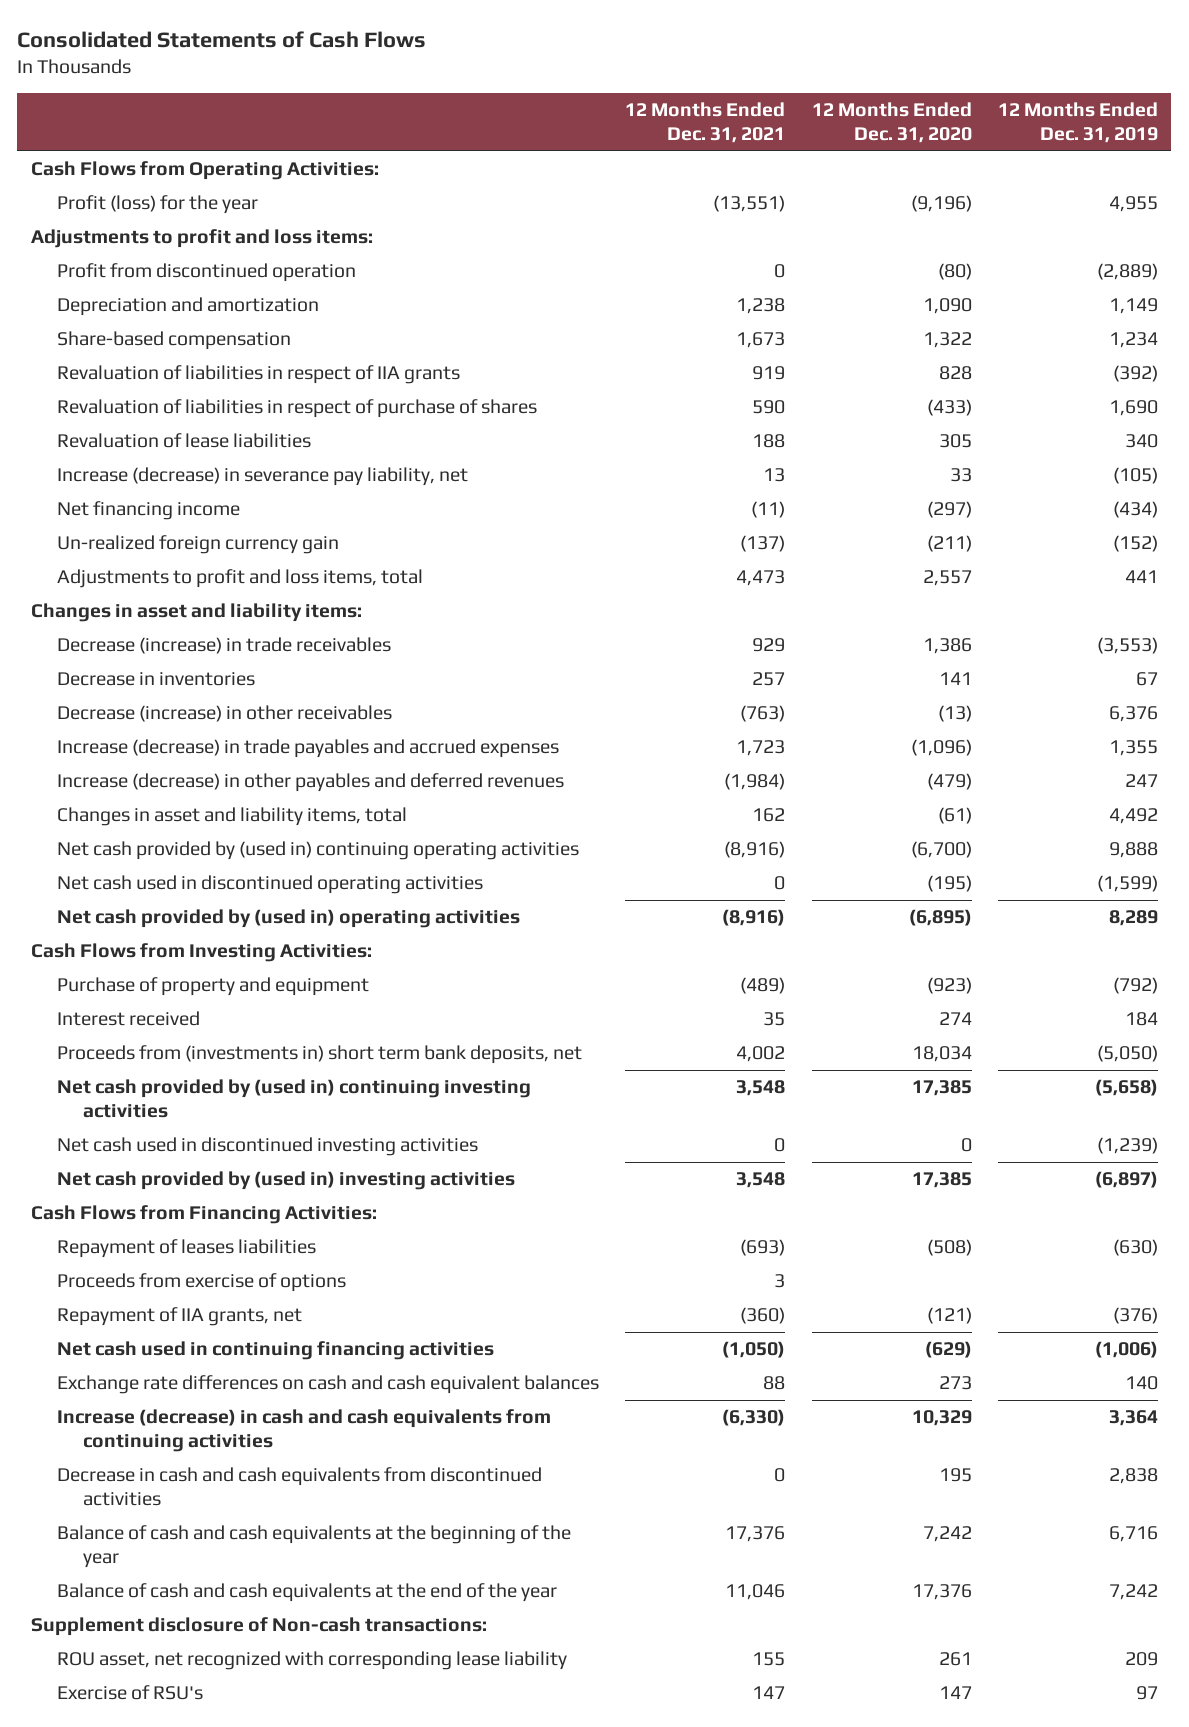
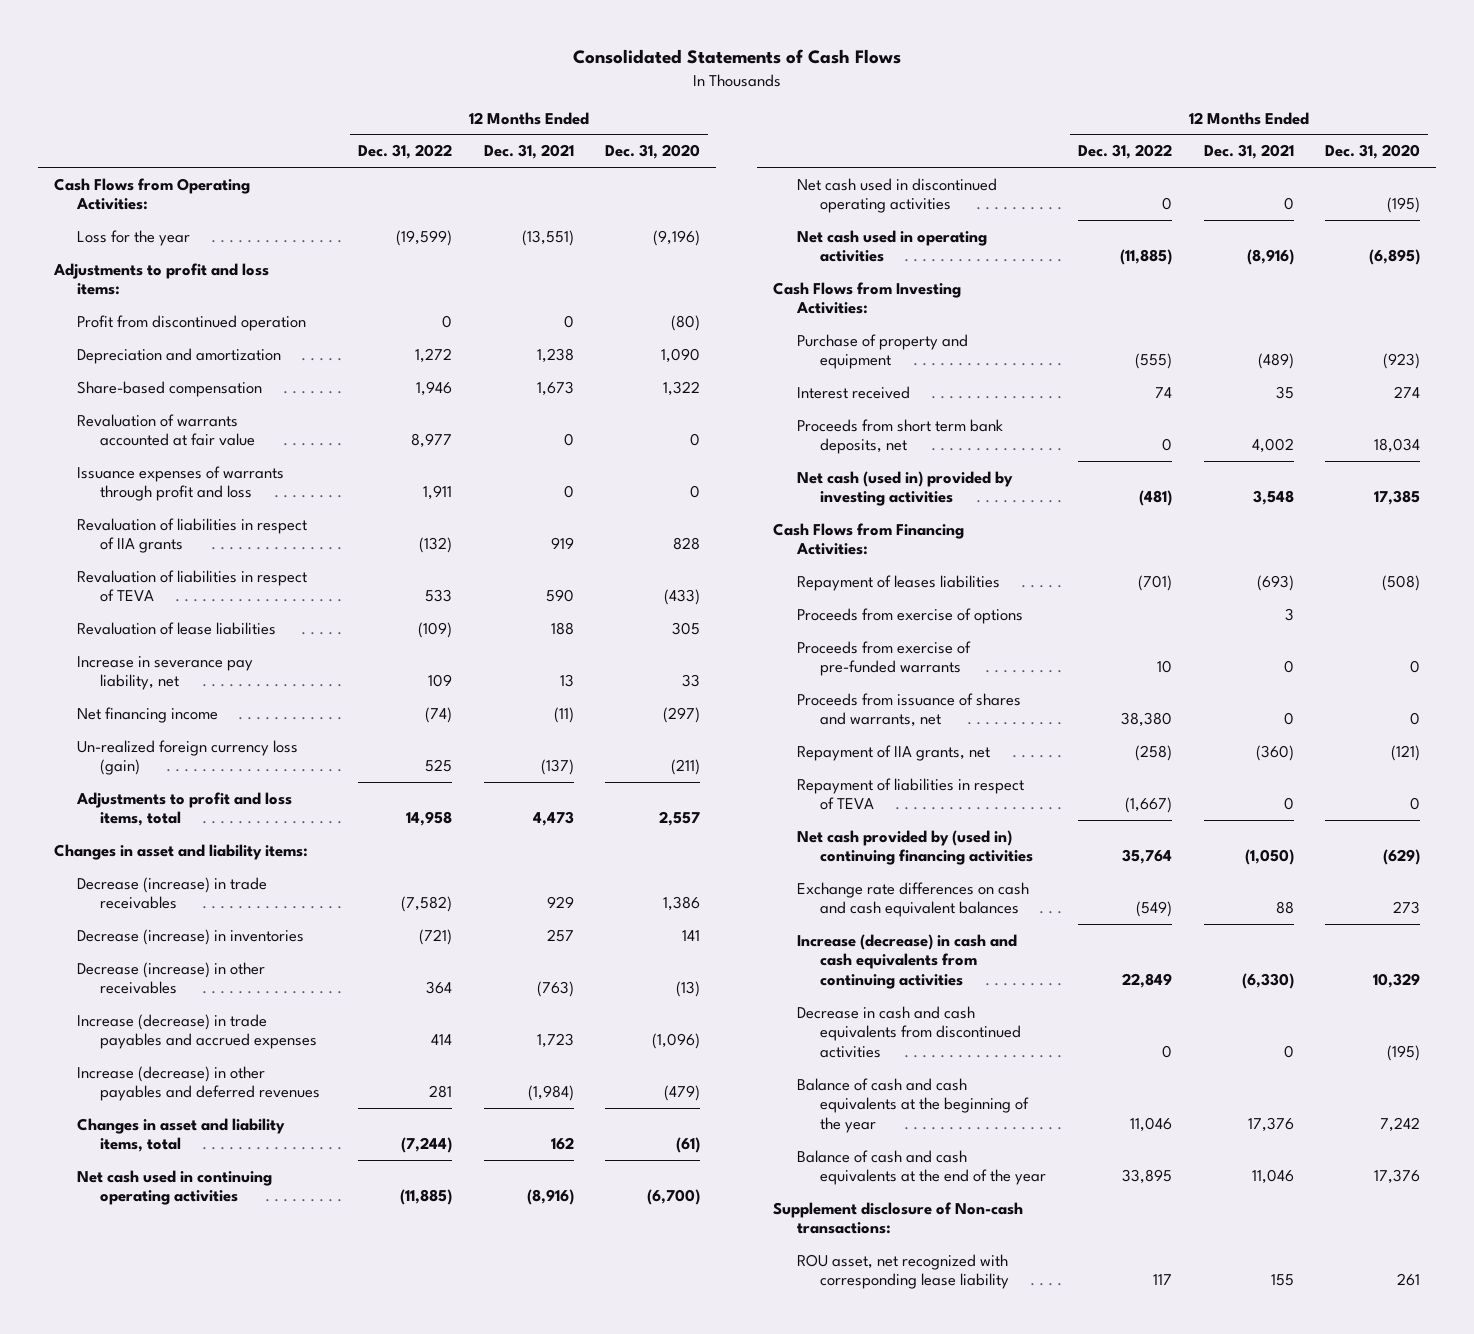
[998,101,1159,144] 12 Months Ended Dec. 31, 2019 -> none
none -> [358,144,453,160] Dec. 31, 2022
[56,195,258,215] Profit (loss) for the year -> [76,229,190,246] Loss for the year
none -> [76,413,256,447] Revaluation of warrants accounted at fair value
none -> [76,465,284,502] Issuance expenses of warrants through profit and loss
[56,399,537,419] Revaluation of liabilities in respect of purchase of shares -> [76,569,307,603] Revaluation of liabilities in respect of TEVA
[56,467,468,487] Increase (decrease) in severance pay liability, net -> [76,655,253,691] Increase in severance pay liability, net
[56,535,339,555] Un-realized foreign currency gain -> [76,739,298,776] Un-realized foreign currency loss (gain)
[56,672,255,687] Decrease in inventories -> [76,928,304,945] Decrease (increase) in inventories
[56,841,579,861] Net cash provided by (used in) continuing operating activities -> [76,1169,272,1206] Net cash used in continuing operating activities
[56,909,520,929] Net cash provided by (used in) operating activities -> [796,229,987,263] Net cash used in operating activities
[56,1079,531,1119] Net cash provided by (used in) continuing investing activities -> none
[56,1137,478,1157] Net cash used in discontinued investing activities -> none
[56,1045,582,1065] Proceeds from (investments in) short term bank deposits, net -> [796,418,1003,455] Proceeds from short term bank deposits, net
[56,1171,515,1191] Net cash provided by (used in) investing activities -> [796,470,1013,507] Net cash (used in) provided by investing activities
none -> [796,640,971,677] Proceeds from exercise of pre-funded warrants
none -> [796,692,1021,728] Proceeds from issuance of shares and warrants, net
none -> [796,777,1024,811] Repayment of liabilities in respect of TEVA
[56,1341,494,1361] Net cash used in continuing financing activities -> [796,829,1034,866] Net cash provided by (used in) continuing financing activities
[938,1468,972,1483] 195 -> [1387,1045,1421,1062] (195)
[56,1685,203,1701] Exercise of RSU's -> none

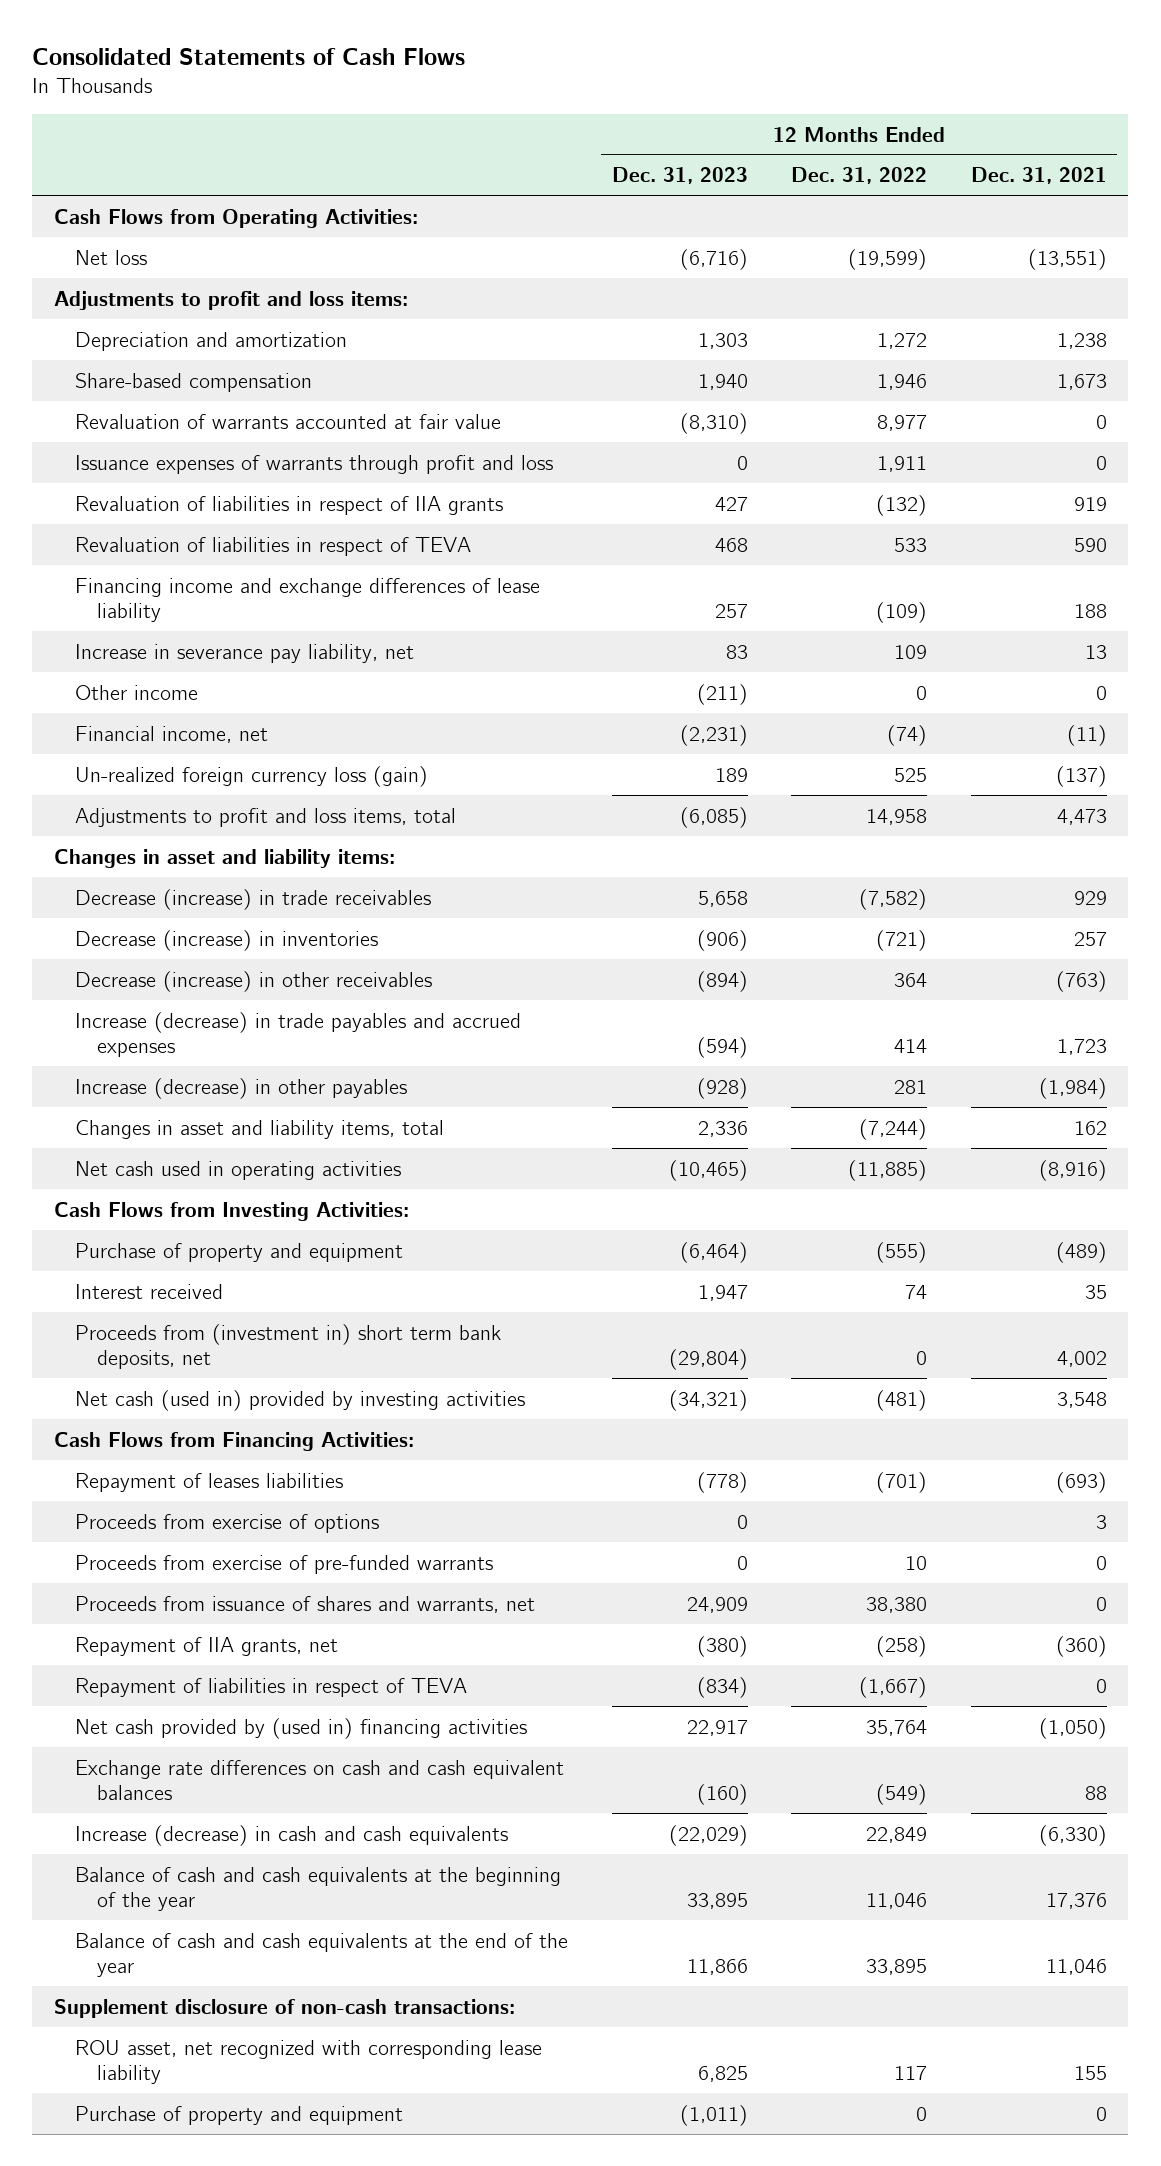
[605,144,701,160] Dec. 31, 2020 -> none
none -> [611,167,748,185] Dec. 31, 2023
[76,229,190,246] Loss for the year -> [75,249,148,265] Net loss
[76,314,306,331] Profit from discontinued operation -> none
[76,621,276,635] Revaluation of lease liabilities -> [75,577,541,622] Financing income and exchange differences of lease liability
none -> [75,684,199,700] Other income
[76,706,218,723] Net financing income -> [75,725,269,743] Financial income, net
[76,1065,321,1102] Increase (decrease) in other payables and deferred revenues -> [75,1077,408,1099] Increase (decrease) in other payables
[76,1169,272,1206] Net cash used in continuing operating activities -> none
[796,177,997,214] Net cash used in discontinued operating activities -> none
[796,418,1003,455] Proceeds from short term bank deposits, net -> [75,1323,502,1369] Proceeds from (investment in) short term bank deposits, net
[796,829,1034,866] Net cash provided by (used in) continuing financing activities -> [75,1717,528,1739] Net cash provided by (used in) financing activities
[796,1005,1022,1059] Decrease in cash and cash equivalents from discontinued activities -> none
[796,933,1017,990] Increase (decrease) in cash and cash equivalents from continuing activities -> [75,1824,509,1846] Increase (decrease) in cash and cash equivalents
[773,1201,1024,1235] Supplement disclosure of Non-cash transactions: -> [53,1998,515,2018] Supplement disclosure of non-cash transactions:
none -> [75,2105,404,2125] Purchase of property and equipment

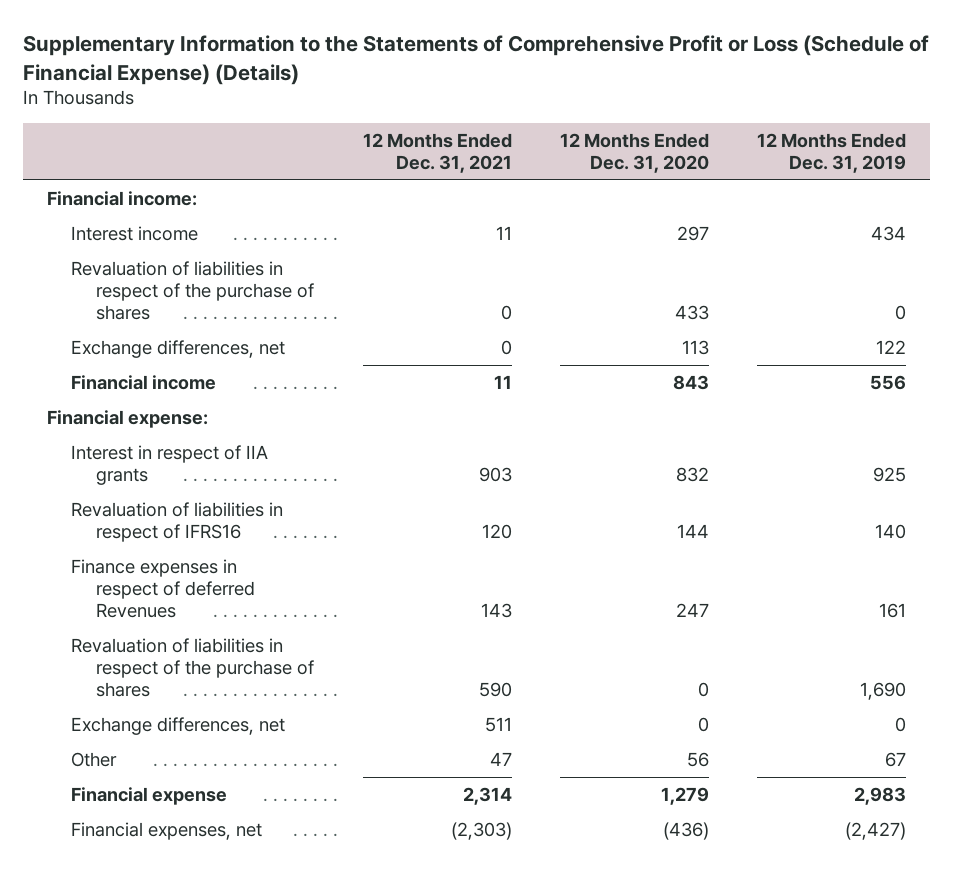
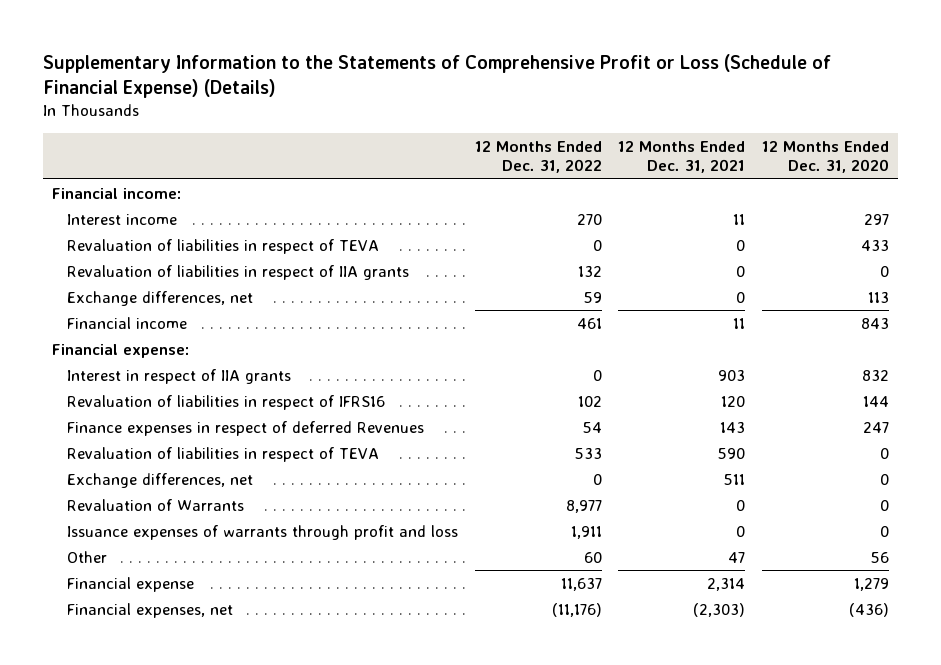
[757,132,907,173] 12 Months Ended Dec. 31, 2019 -> none
none -> [474,140,602,174] 12 Months Ended Dec. 31, 2022
[71,261,315,320] Revaluation of liabilities in respect of the purchase of shares -> [66,238,379,254] Revaluation of liabilities in respect of TEVA
none -> [66,264,409,280] Revaluation of liabilities in respect of IIA grants
[71,638,315,697] Revaluation of liabilities in respect of the purchase of shares -> [66,446,379,462] Revaluation of liabilities in respect of TEVA
none -> [66,498,244,511] Revaluation of Warrants
none -> [66,524,458,540] Issuance expenses of warrants through profit and loss

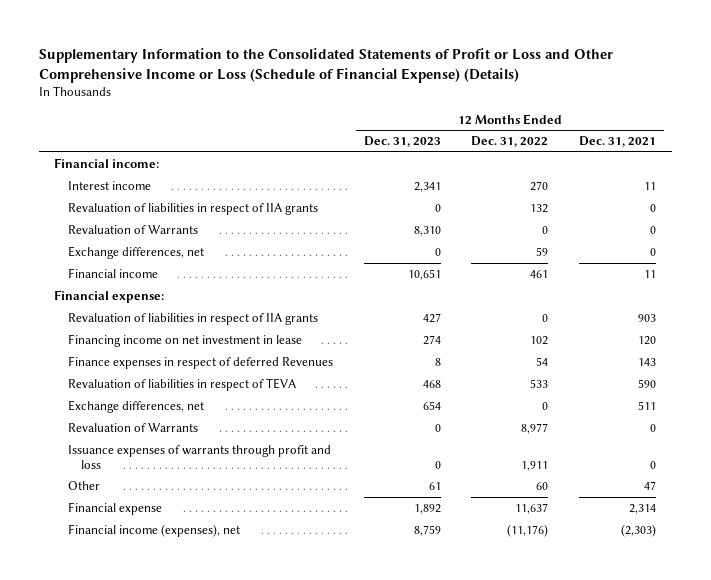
[43,53,832,99] Supplementary Information to the Statements of Comprehensive Profit or Loss (Schedule of Financial Expense) (Details) -> [38,47,613,83] Supplementary Information to the Consolidated Statements of Profit or Loss and Other Comprehensive Income or Loss (Schedule of Financial Expense) (Details)
[762,140,890,174] 12 Months Ended Dec. 31, 2020 -> none
none -> [363,136,441,148] Dec. 31, 2023
[66,238,379,254] Revaluation of liabilities in respect of TEVA -> none
none -> [67,224,198,234] Revaluation of Warrants
[66,368,291,384] Interest in respect of IIA grants -> [67,312,318,325] Revaluation of liabilities in respect of IIA grants
[66,394,385,410] Revaluation of liabilities in respect of IFRS16 -> [67,333,302,347] Financing income on net investment in lease
[66,602,233,618] Financial expenses, net -> [67,523,240,537] Financial income (expenses), net

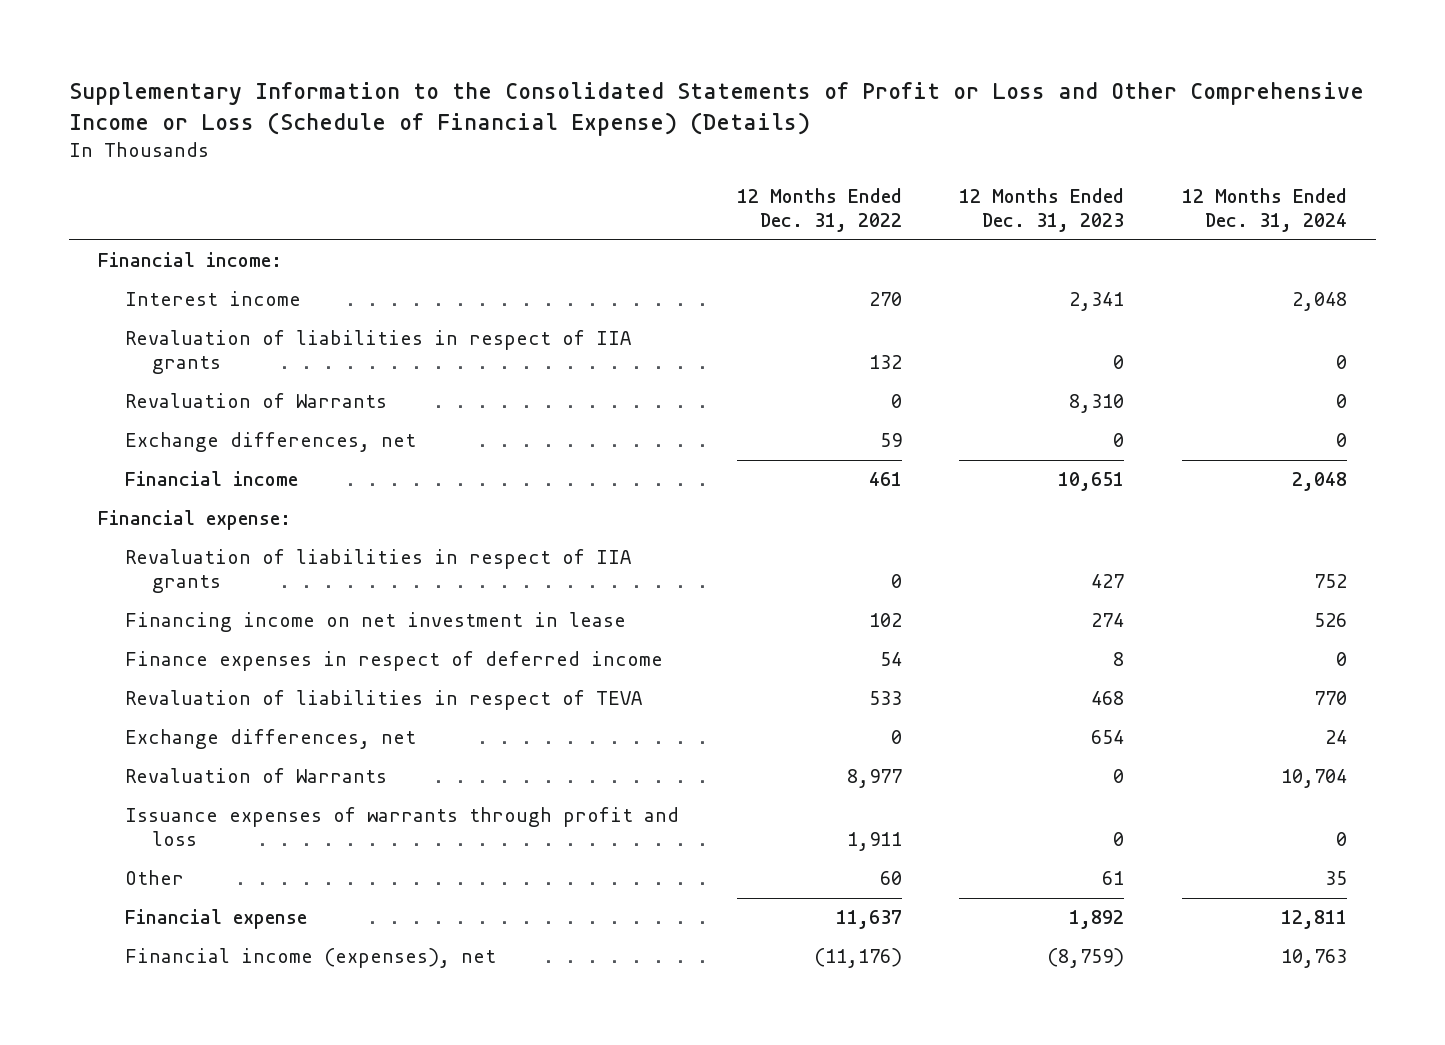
[579,136,657,148] Dec. 31, 2021 -> none
none -> [1182,188,1348,232] 12 Months Ended Dec. 31, 2024
[67,355,333,369] Finance expenses in respect of deferred Revenues -> [124,651,663,672] Finance expenses in respect of deferred income
[413,524,441,536] 8,759 -> [1047,948,1125,969] (8,759)

